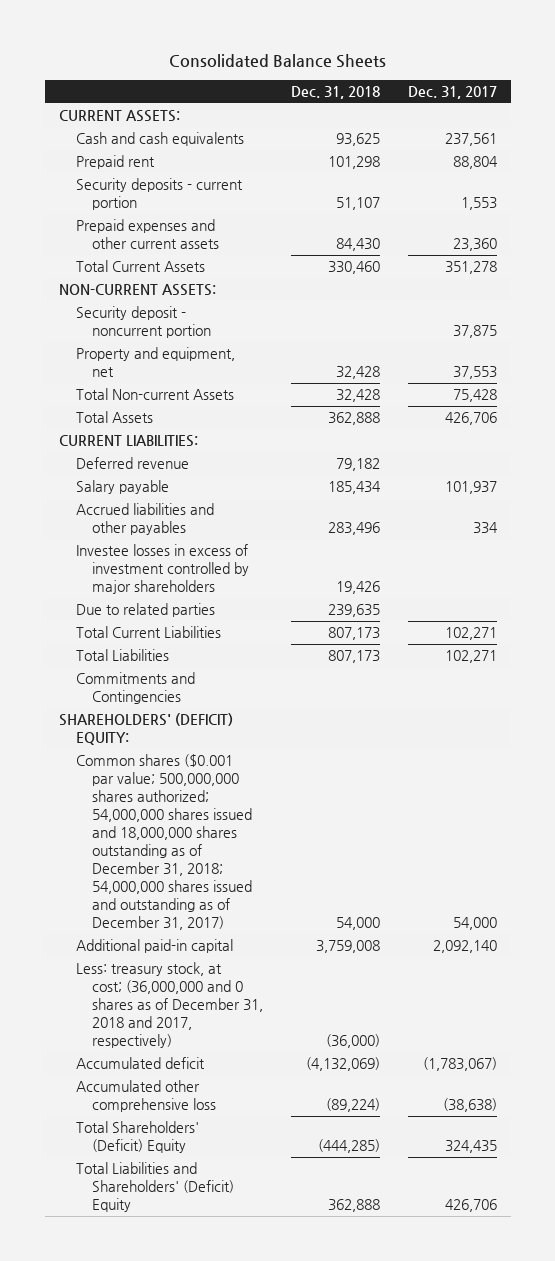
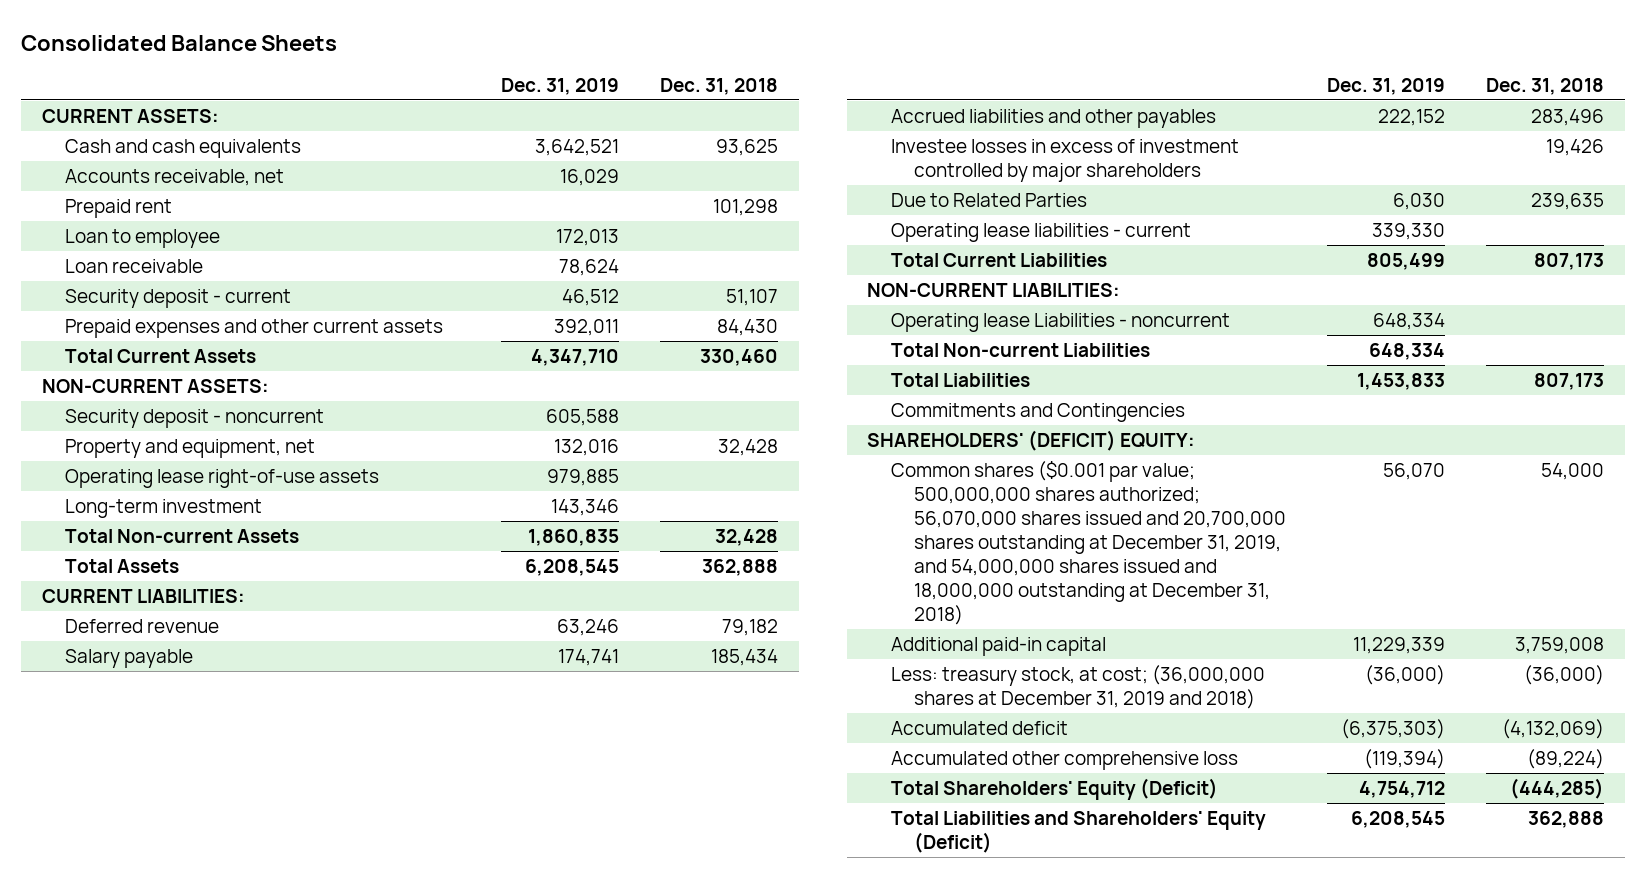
[407,86,497,100] Dec. 31, 2017 -> none
none -> [501,77,620,95] Dec. 31, 2019
none -> [64,168,284,186] Accounts receivable, net
none -> [64,228,220,248] Loan to employee
none -> [64,258,203,273] Loan receivable
[75,178,243,211] Security deposits - current portion -> [64,288,291,308] Security deposit - current
[75,306,212,339] Security deposit - noncurrent portion -> [64,408,324,428] Security deposit - noncurrent
none -> [64,468,379,488] Operating lease right-of-use assets
none -> [64,498,262,518] Long-term investment
[75,603,215,618] Due to related parties -> [890,192,1087,207] Due to Related Parties
none -> [890,222,1191,242] Operating lease liabilities - current
none -> [867,282,1121,297] NON-CURRENT LIABILITIES:
none -> [890,312,1230,332] Operating lease Liabilities - noncurrent
none -> [890,342,1150,357] Total Non-current Liabilities
[75,754,253,931] Common shares ($0.001 par value; 500,000,000 shares authorized; 54,000,000 shares issued and 18,000,000 shares outstanding as of December 31, 2018; 54,000,000 shares issued and outstanding as of December 31, 2017) -> [890,460,1286,626] Common shares ($0.001 par value; 500,000,000 shares authorized; 56,070,000 shares issued and 20,700,000 shares outstanding at December 31, 2019, and 54,000,000 shares issued and 18,000,000 outstanding at December 31, 2018)
[75,962,264,1049] Less: treasury stock, at cost; (36,000,000 and 0 shares as of December 31, 2018 and 2017, respectively) -> [890,664,1265,710] Less: treasury stock, at cost; (36,000,000 shares at December 31, 2019 and 2018)
[75,1121,199,1154] Total Shareholders' (Deficit) Equity -> [890,777,1218,800] Total Shareholders' Equity (Deficit)
[75,1162,235,1213] Total Liabilities and Shareholders' (Deficit) Equity -> [890,810,1266,854] Total Liabilities and Shareholders' Equity (Deficit)

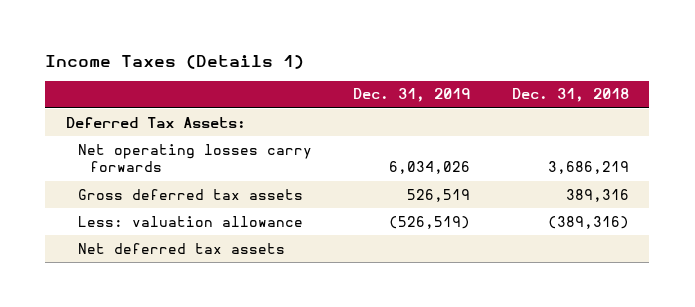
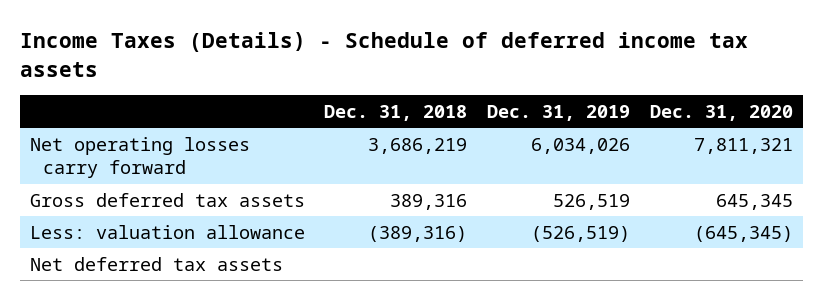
[45,54,305,69] Income Taxes (Details 1) -> [20,32,749,77] Income Taxes (Details) - Schedule of deferred income tax assets
none -> [649,104,793,121] Dec. 31, 2020
[65,116,246,128] Deferred Tax Assets: -> none
[77,143,312,173] Net operating losses carry forwards -> [29,136,250,179] Net operating losses carry forward

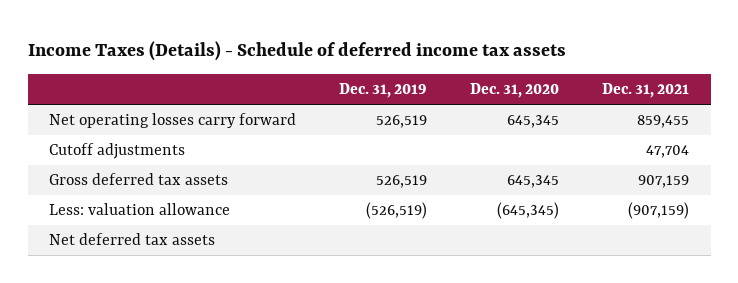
[324,104,468,121] Dec. 31, 2018 -> none
none -> [602,83,690,99] Dec. 31, 2021
[531,137,631,154] 6,034,026 -> [376,115,428,129] 526,519
[693,137,793,154] 7,811,321 -> [507,115,560,129] 645,345
none -> [49,143,186,160] Cutoff adjustments

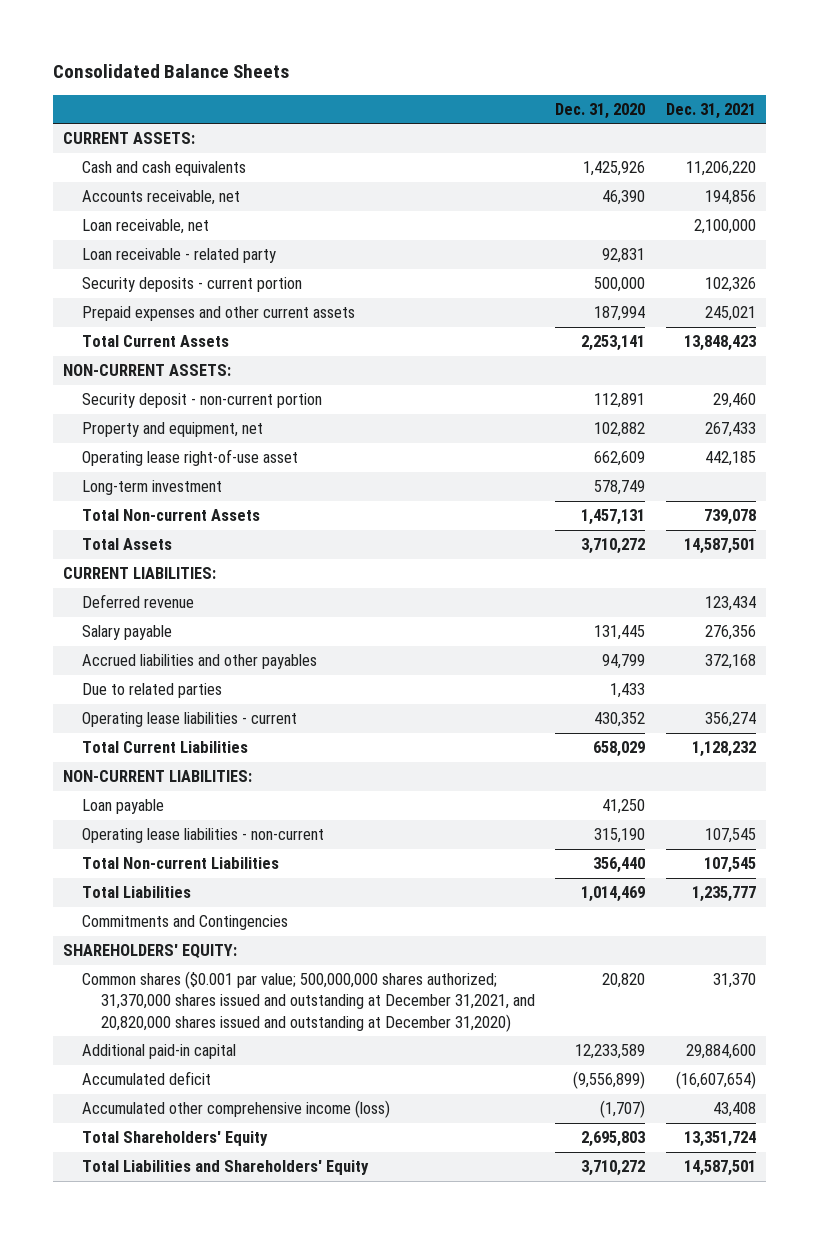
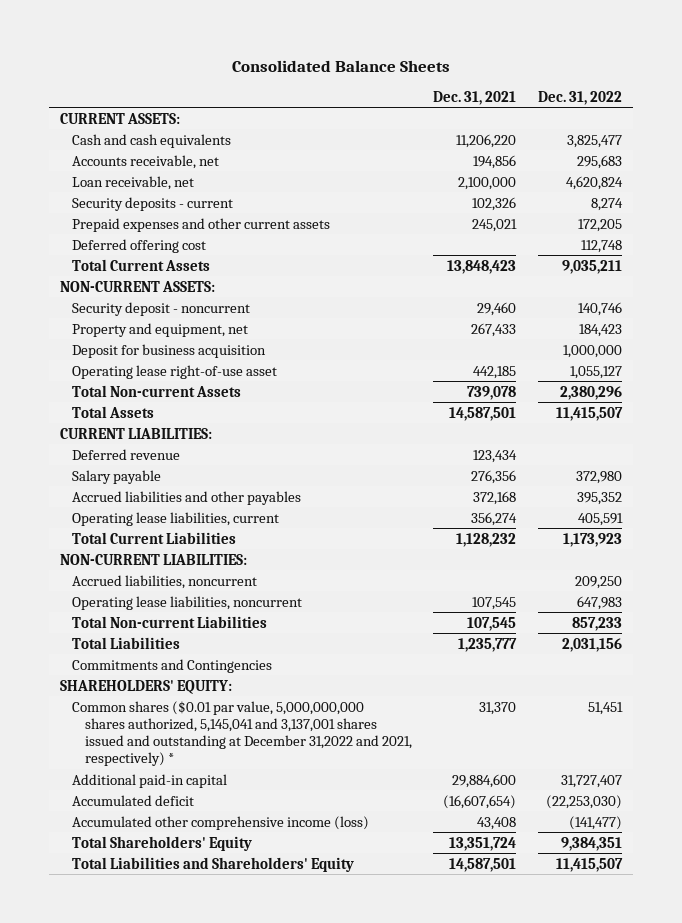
[555,102,646,119] Dec. 31, 2020 -> none
none -> [537,90,622,105] Dec. 31, 2022
[82,248,277,264] Loan receivable - related party -> none
[82,277,303,293] Security deposits - current portion -> [72,196,234,211] Security deposits - current
none -> [72,238,207,253] Deferred offering cost
[82,393,323,409] Security deposit - non-current portion -> [72,301,251,316] Security deposit - noncurrent
none -> [72,343,267,358] Deposit for business acquisition
[82,480,223,496] Long-term investment -> none
[82,683,223,699] Due to related parties -> none
[82,712,298,728] Operating lease liabilities - current -> [72,511,280,526] Operating lease liabilities, current
[82,799,165,815] Loan payable -> none
none -> [72,574,258,589] Accrued liabilities, noncurrent
[82,828,325,844] Operating lease liabilities - non-current -> [72,595,303,610] Operating lease liabilities, noncurrent
[82,971,536,1032] Common shares ($0.001 par value; 500,000,000 shares authorized; 31,370,000 shares issued and outstanding at December 31,2021, and 20,820,000 shares issued and outstanding at December 31,2020) -> [72,700,412,767] Common shares ($0.01 par value, 5,000,000,000 shares authorized, 5,145,041 and 3,137,001 shares issued and outstanding at December 31,2022 and 2021, respectively) *

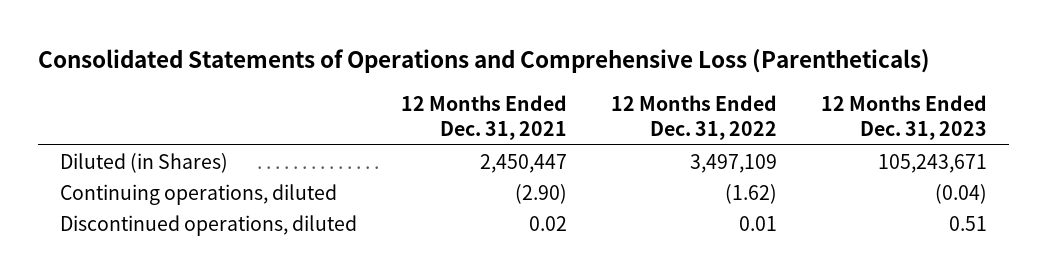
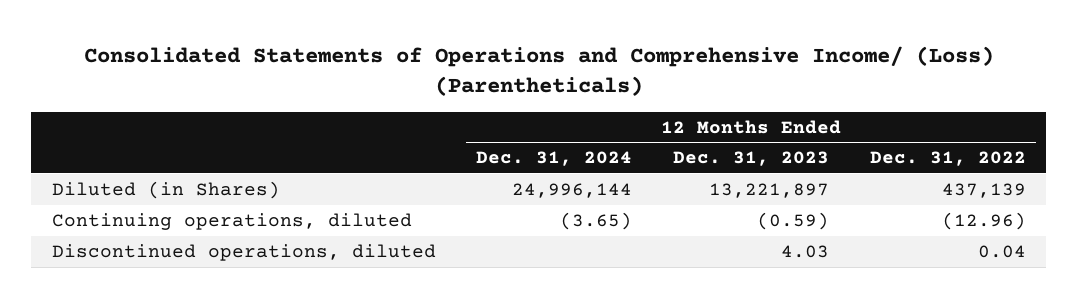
[37,49,930,74] Consolidated Statements of Operations and Comprehensive Loss (Parentheticals) -> [83,45,994,97] Consolidated Statements of Operations and Comprehensive Income/ (Loss) (Parentheticals)
[400,94,567,141] 12 Months Ended Dec. 31, 2021 -> none
none -> [476,151,633,167] Dec. 31, 2024
[689,153,777,173] 3,497,109 -> [941,182,1026,198] 437,139
[877,153,987,173] 105,243,671 -> [709,182,830,198] 13,221,897
[724,183,777,204] (1.62) -> [941,211,1026,230] (12.96)
[934,183,987,204] (0.04) -> [757,211,830,230] (0.59)
[738,215,777,231] 0.01 -> [977,244,1026,258] 0.04
[948,215,987,231] 0.51 -> [781,244,830,258] 4.03

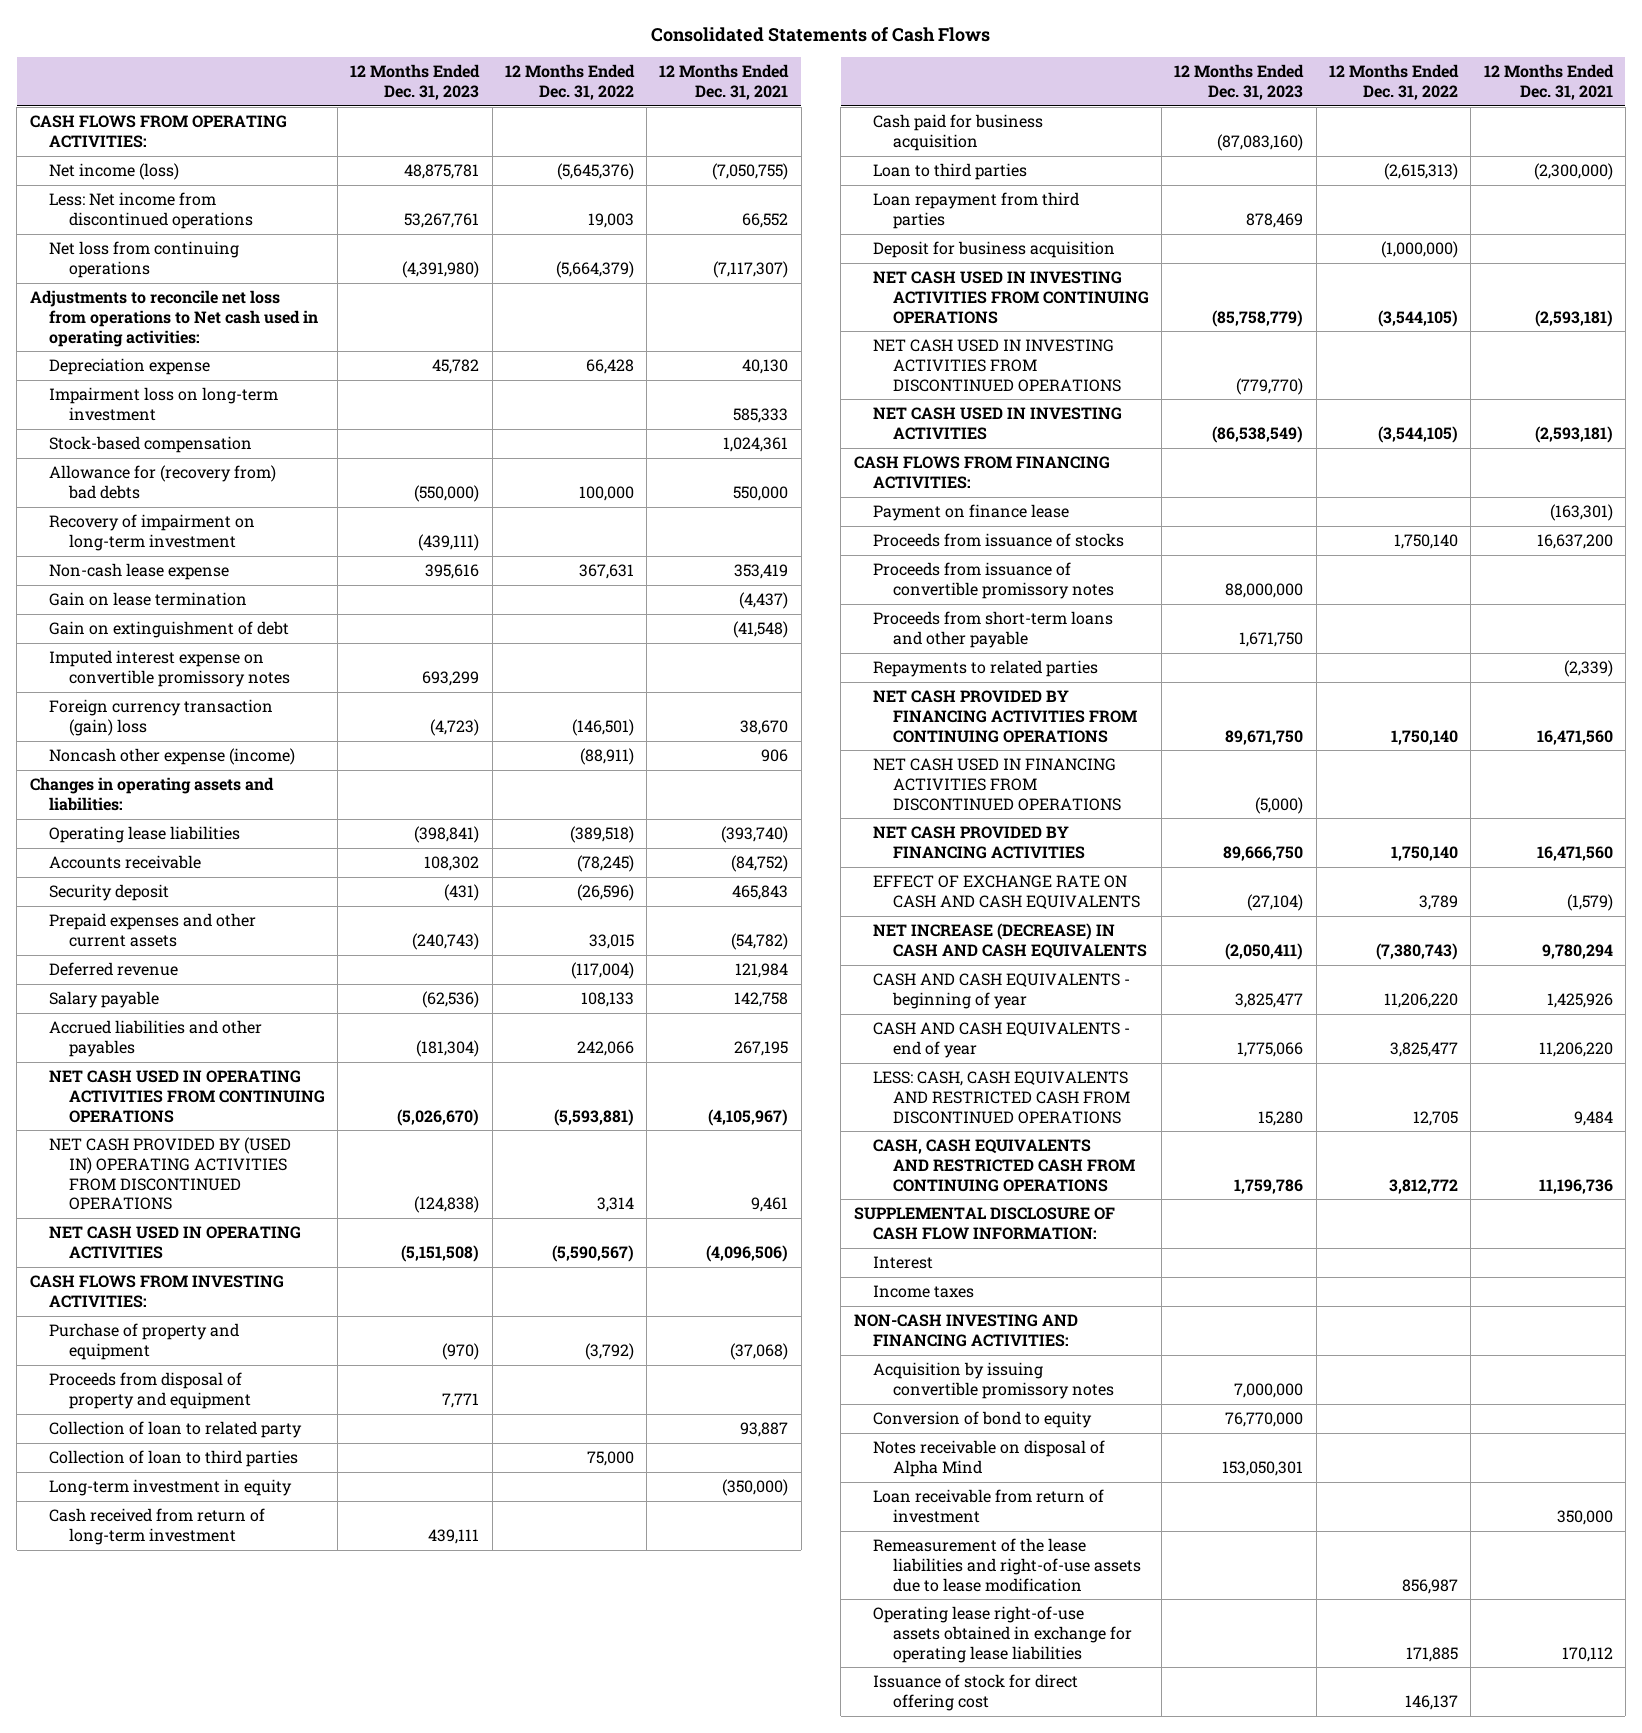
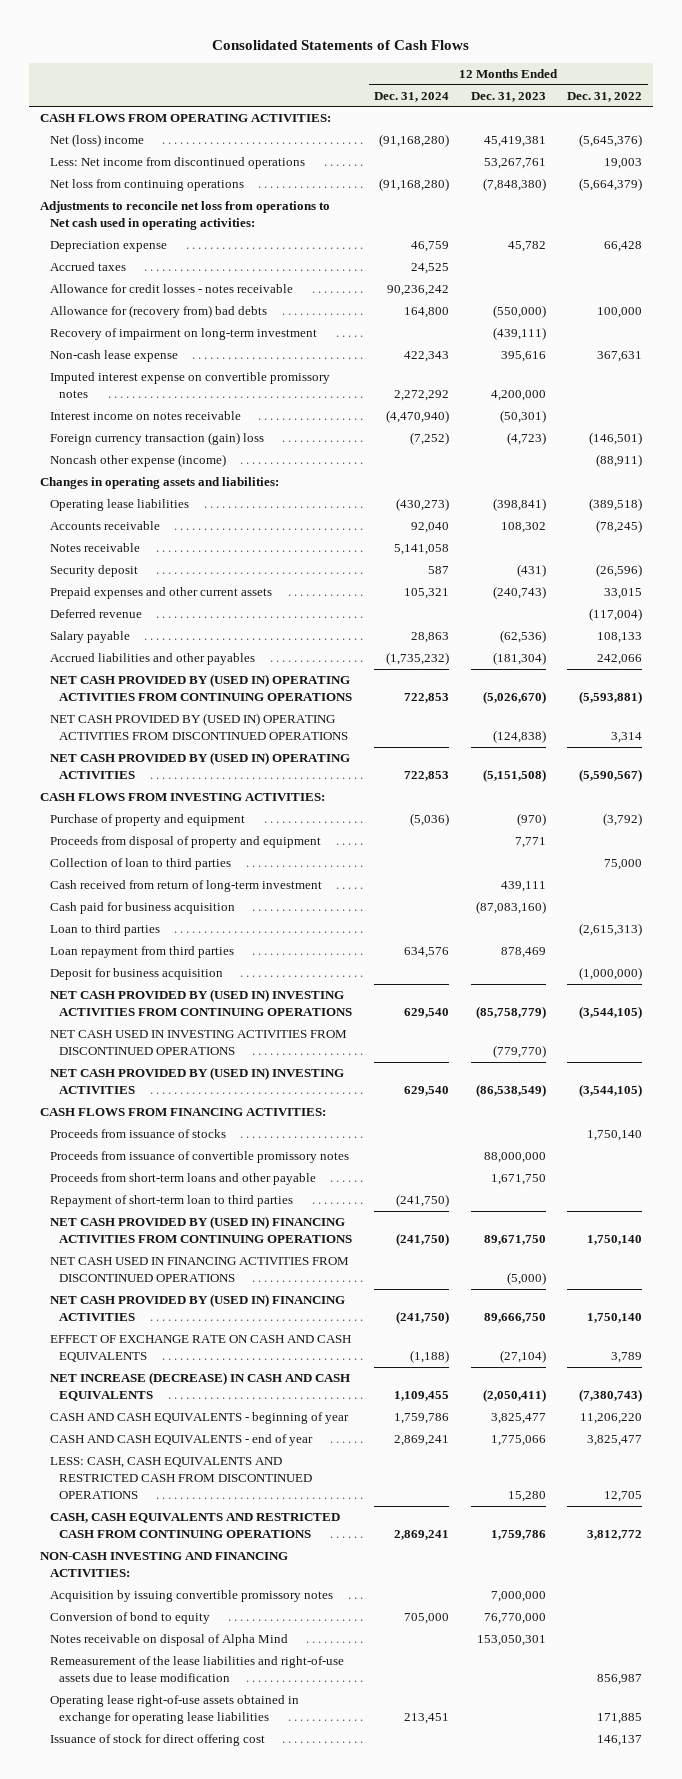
[659,64,790,101] 12 Months Ended Dec. 31, 2021 -> none
none -> [373,91,449,102] Dec. 31, 2024
[49,163,180,181] Net income (loss) -> [49,134,144,148] Net (loss) income
[404,164,480,180] 48,875,781 -> [483,136,546,148] 45,419,381
[402,260,480,278] (4,391,980) -> [482,178,546,192] (7,848,380)
[49,387,279,421] Impairment loss on long-term investment -> none
[49,436,253,454] Stock-based compensation -> none
none -> [49,262,126,272] Accrued taxes
none -> [49,284,293,294] Allowance for credit losses - notes receivable
[49,592,248,607] Gain on lease termination -> none
[49,621,290,639] Gain on extinguishment of debt -> none
[422,670,480,686] 693,299 -> [490,390,546,402] 4,200,000
none -> [49,411,241,421] Interest income on notes receivable
none -> [49,543,140,553] Notes receivable
[49,1070,325,1123] NET CASH USED IN OPERATING ACTIVITIES FROM CONTINUING OPERATIONS -> [49,674,353,702] NET CASH PROVIDED BY (USED IN) OPERATING ACTIVITIES FROM CONTINUING OPERATIONS
[49,1226,302,1259] NET CASH USED IN OPERATING ACTIVITIES -> [49,752,350,780] NET CASH PROVIDED BY (USED IN) OPERATING ACTIVITIES
[49,1421,303,1439] Collection of loan to related party -> none
[49,1479,293,1497] Long-term investment in equity -> none
[873,271,1149,324] NET CASH USED IN INVESTING ACTIVITIES FROM CONTINUING OPERATIONS -> [49,989,353,1017] NET CASH PROVIDED BY (USED IN) INVESTING ACTIVITIES FROM CONTINUING OPERATIONS
[873,407,1123,440] NET CASH USED IN INVESTING ACTIVITIES -> [49,1067,344,1095] NET CASH PROVIDED BY (USED IN) INVESTING ACTIVITIES
[873,504,1070,522] Payment on finance lease -> none
[873,660,1099,678] Repayments to related parties -> none
none -> [49,1195,293,1208] Repayment of short-term loan to third parties
[873,690,1137,743] NET CASH PROVIDED BY FINANCING ACTIVITIES FROM CONTINUING OPERATIONS -> [49,1216,353,1244] NET CASH PROVIDED BY (USED IN) FINANCING ACTIVITIES FROM CONTINUING OPERATIONS
[873,826,1085,859] NET CASH PROVIDED BY FINANCING ACTIVITIES -> [49,1294,345,1322] NET CASH PROVIDED BY (USED IN) FINANCING ACTIVITIES
[853,1207,1115,1240] SUPPLEMENTAL DISCLOSURE OF CASH FLOW INFORMATION: -> none
[873,1256,934,1270] Interest -> none
[873,1285,975,1299] Income taxes -> none
[873,1489,1105,1523] Loan receivable from return of investment -> none

